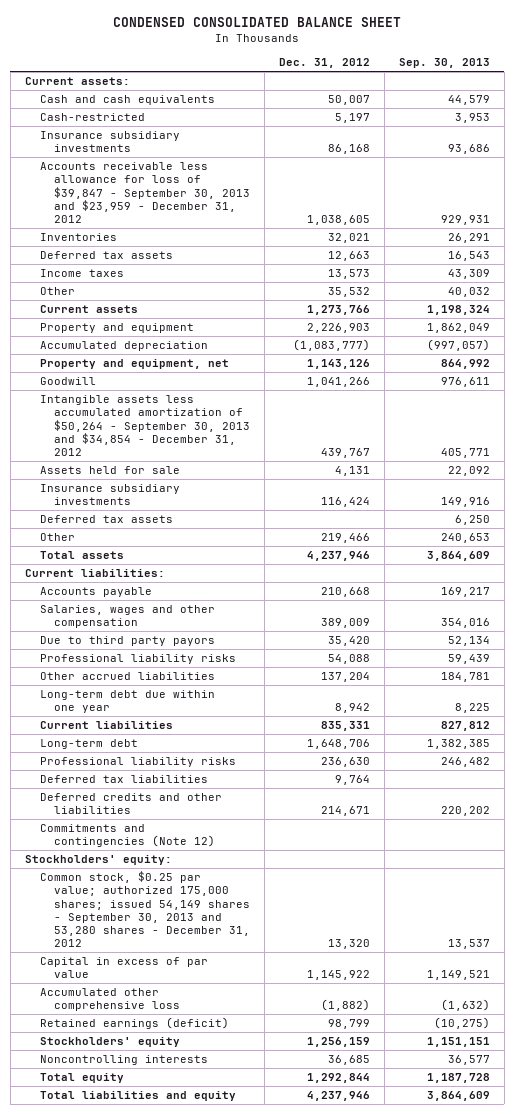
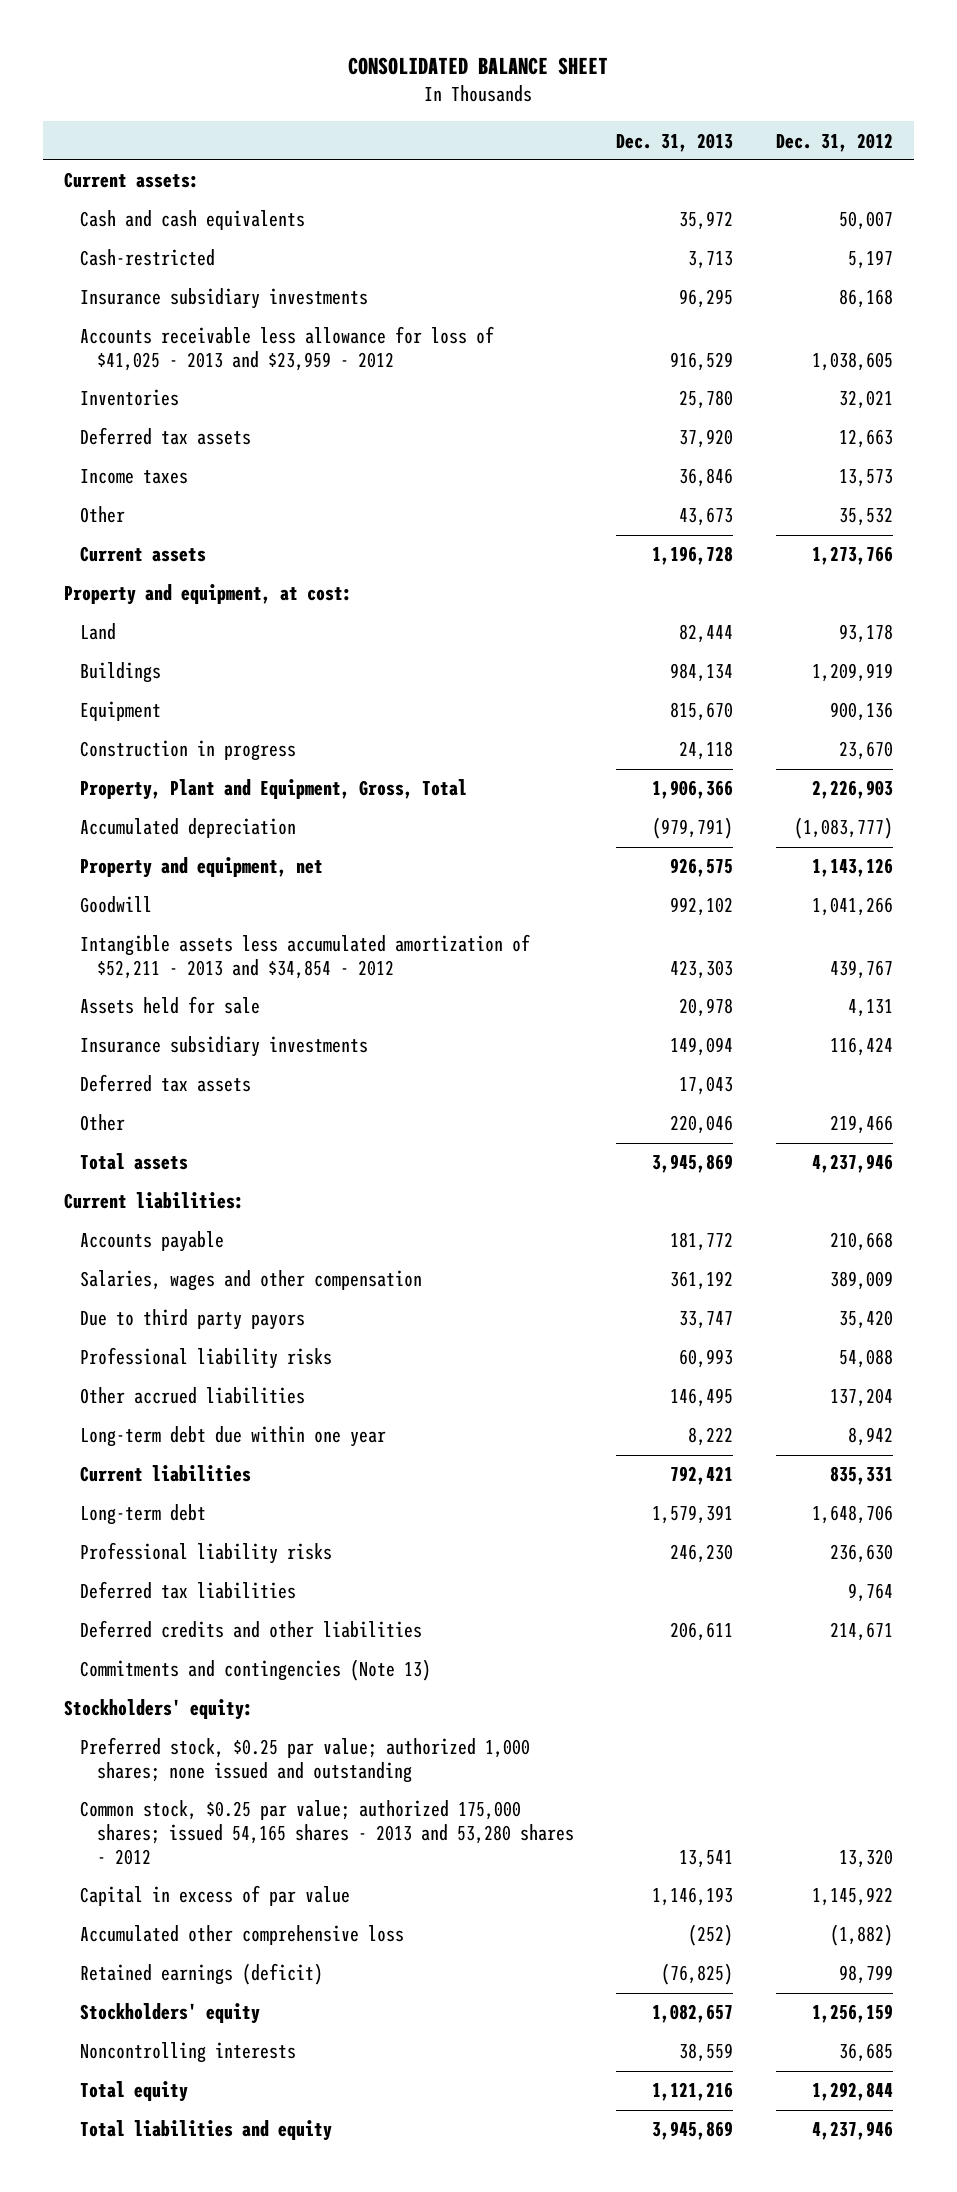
[113,17,402,28] CONDENSED CONSOLIDATED BALANCE SHEET -> [348,56,609,75] CONSOLIDATED BALANCE SHEET
[398,58,490,69] Sep. 30, 2013 -> none
none -> [616,132,734,152] Dec. 31, 2013
[39,162,251,224] Accounts receivable less allowance for loss of $39,847 - September 30, 2013 and $23,959 - December 31, 2012 -> [80,326,495,371] Accounts receivable less allowance for loss of $41,025 - 2013 and $23,959 - 2012
none -> [64,584,353,606] Property and equipment, at cost:
none -> [80,623,117,641] Land
none -> [80,662,162,684] Buildings
none -> [80,701,162,722] Equipment
none -> [80,740,297,762] Construction in progress
[39,323,194,334] Property and equipment -> [80,779,468,801] Property, Plant and Equipment, Gross, Total
[39,395,251,457] Intangible assets less accumulated amortization of $50,264 - September 30, 2013 and $34,854 - December 31, 2012 -> [80,934,531,979] Intangible assets less accumulated amortization of $52,211 - 2013 and $34,854 - 2012
[39,824,216,848] Commitments and contingencies (Note 12) -> [80,1659,432,1682] Commitments and contingencies (Note 13)
none -> [80,1737,531,1783] Preferred stock, $0.25 par value; authorized 1,000 shares; none issued and outstanding
[39,871,251,948] Common stock, $0.25 par value; authorized 175,000 shares; issued 54,149 shares - September 30, 2013 and 53,280 shares - December 31, 2012 -> [80,1800,574,1865] Common stock, $0.25 par value; authorized 175,000 shares; issued 54,165 shares - 2013 and 53,280 shares - 2012

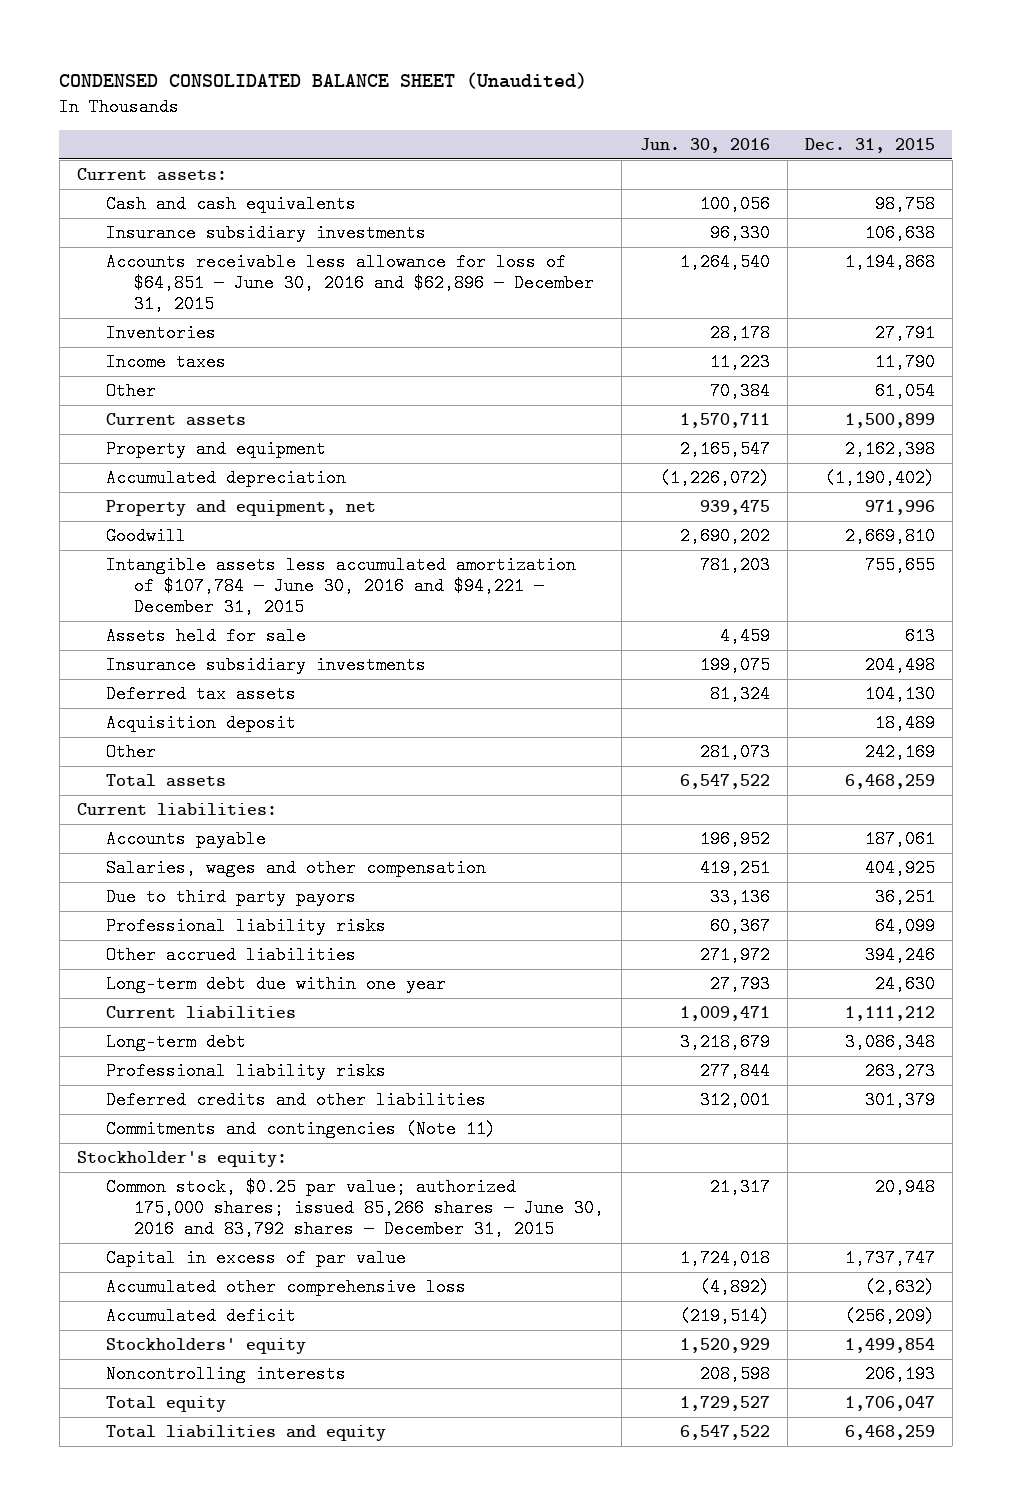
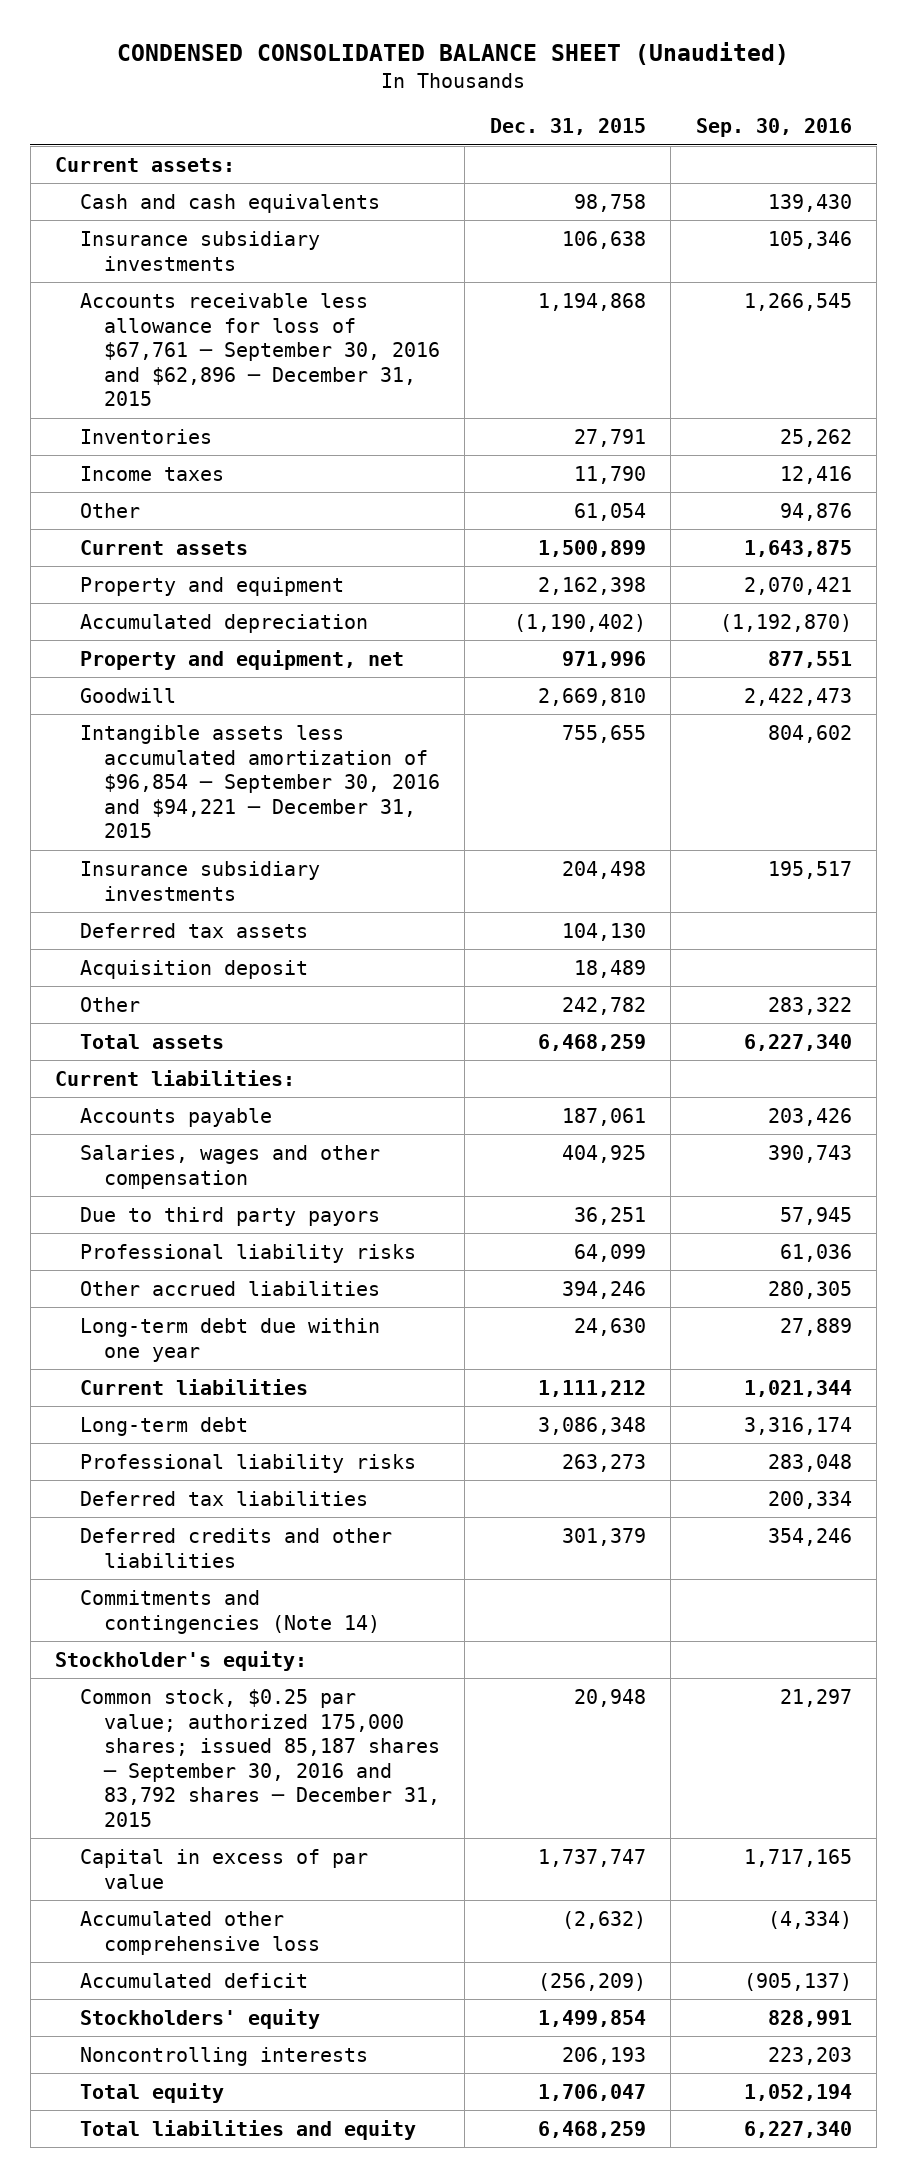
[639,138,770,154] Jun. 30, 2016 -> none
none -> [695,118,852,138] Sep. 30, 2016
[105,252,595,314] Accounts receivable less allowance for loss of $64,851 ─ June 30, 2016 and $62,896 ─ December 31, 2015 -> [79,292,440,407] Accounts receivable less allowance for loss of $67,761 ─ September 30, 2016 and $62,896 ─ December 31, 2015
[105,626,306,645] Assets held for sale -> none
[105,555,576,617] Intangible assets less accumulated amortization of $107,784 ─ June 30, 2016 and $94,221 ─ December 31, 2015 -> [79,724,440,839] Intangible assets less accumulated amortization of $96,854 ─ September 30, 2016 and $94,221 ─ December 31, 2015
[864,742,935,761] 242,169 -> [561,996,646,1015] 242,782
none -> [79,1490,368,1506] Deferred tax liabilities
[105,1119,496,1138] Commitments and contingencies (Note 11) -> [79,1589,380,1634] Commitments and contingencies (Note 14)
[105,1177,605,1239] Common stock, $0.25 par value; authorized 175,000 shares; issued 85,266 shares ─ June 30, 2016 and 83,792 shares ─ December 31, 2015 -> [79,1688,440,1827] Common stock, $0.25 par value; authorized 175,000 shares; issued 85,187 shares ─ September 30, 2016 and 83,792 shares ─ December 31, 2015

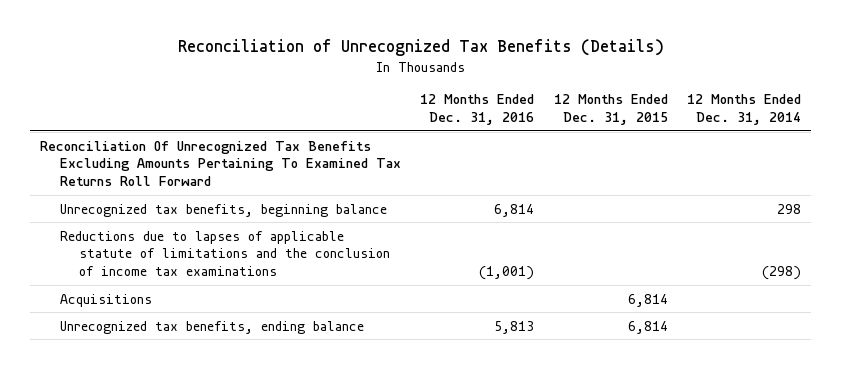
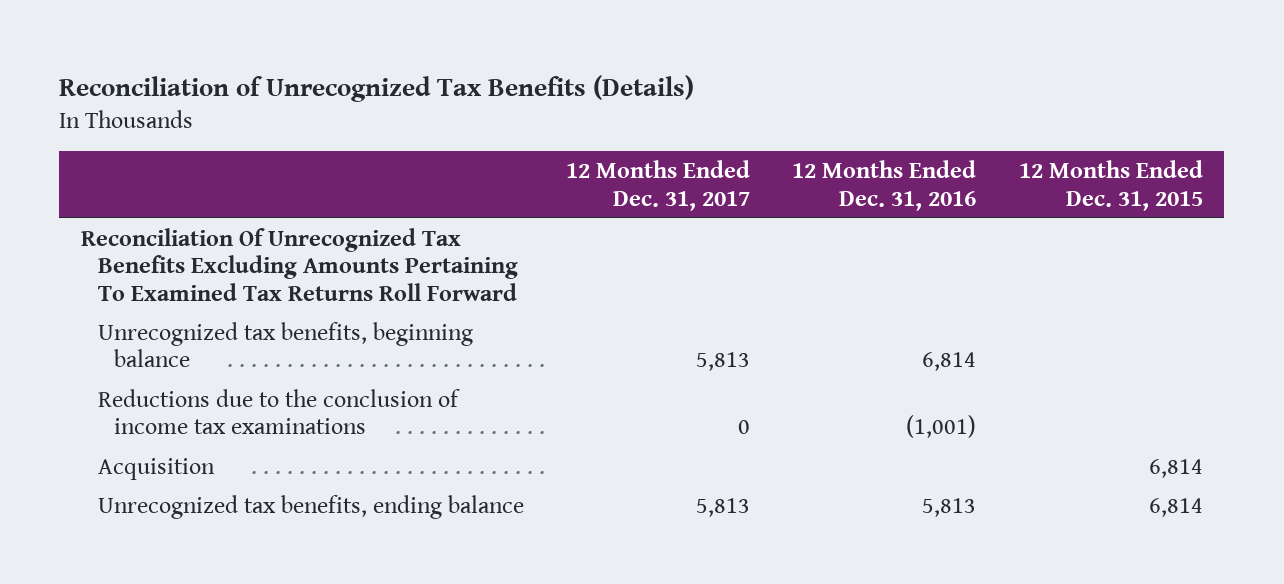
[686,94,801,126] 12 Months Ended Dec. 31, 2014 -> none
none -> [565,160,750,211] 12 Months Ended Dec. 31, 2017
[59,230,391,277] Reductions due to lapses of applicable statute of limitations and the conclusion of income tax examinations -> [97,388,460,435] Reductions due to the conclusion of income tax examinations
[59,293,152,307] Acquisitions -> [97,457,215,480] Acquisition

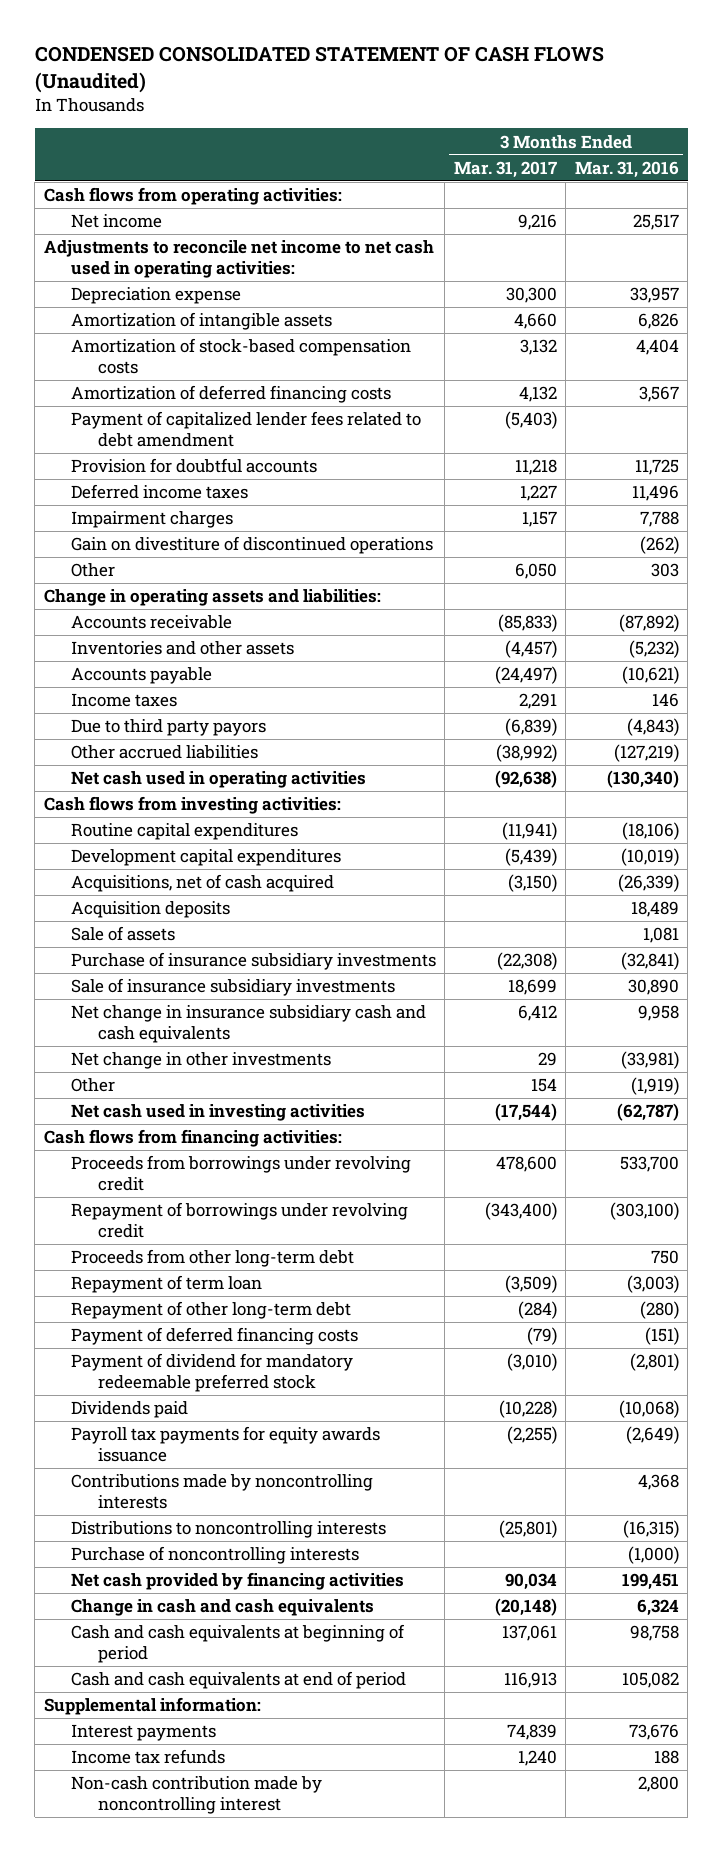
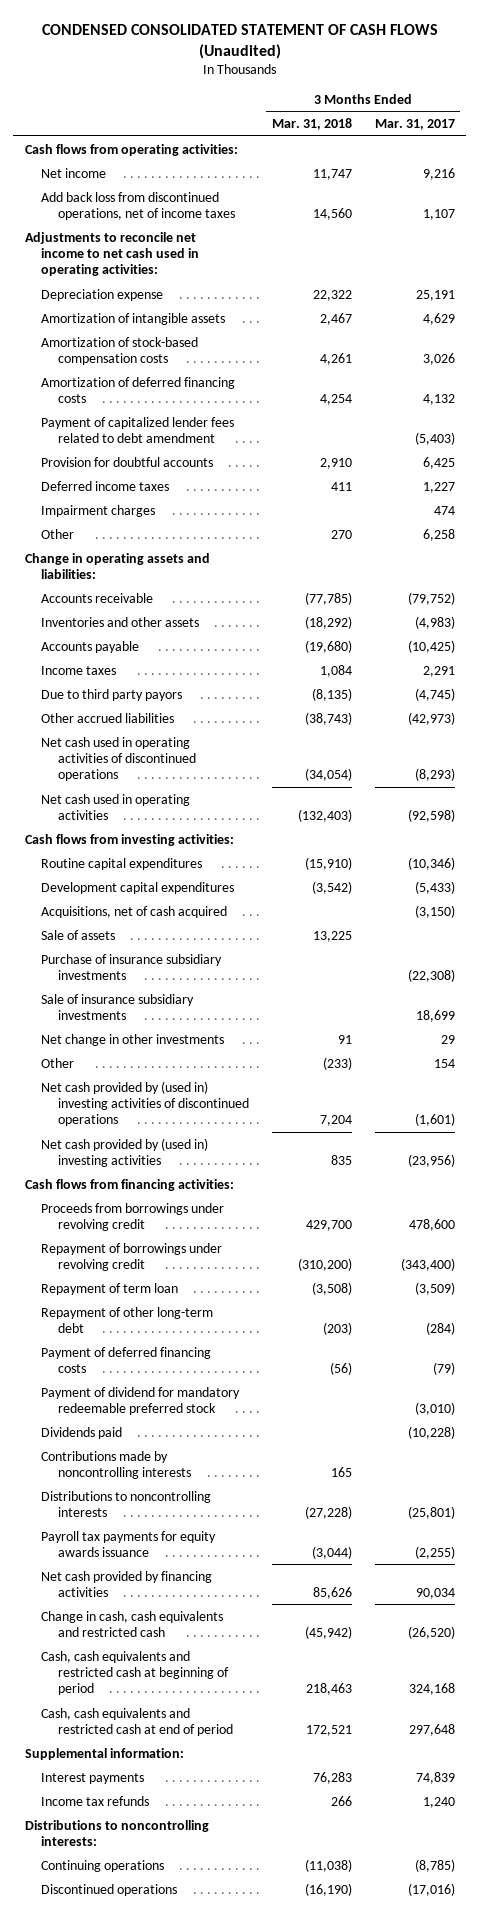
[574,160,679,178] Mar. 31, 2016 -> none
none -> [271,118,352,131] Mar. 31, 2018
none -> [41,191,235,220] Add back loss from discontinued operations, net of income taxes
[505,287,557,304] 30,300 -> [415,289,455,301] 25,191
[513,313,557,330] 4,660 -> [422,312,455,325] 4,629
[519,339,557,356] 3,132 -> [422,352,455,365] 3,026
[514,459,557,476] 11,218 -> [422,456,455,469] 6,425
[70,536,433,555] Gain on divestiture of discontinued operations -> none
[521,511,557,528] 1,157 -> [433,505,455,515] 474
[514,563,557,580] 6,050 -> [422,528,455,541] 6,258
[497,614,557,633] (85,833) -> [407,591,455,605] (79,752)
[504,640,557,659] (4,457) -> [414,615,455,629] (4,983)
[494,666,557,685] (24,497) -> [407,639,455,653] (10,425)
[504,718,557,737] (6,839) -> [414,687,455,701] (4,745)
[495,744,557,763] (38,992) -> [407,711,455,725] (42,973)
none -> [41,736,196,781] Net cash used in operating activities of discontinued operations
[494,770,557,789] (92,638) -> [407,808,455,822] (92,598)
[501,822,557,841] (11,941) -> [407,856,455,870] (10,346)
[504,848,557,867] (5,439) -> [414,880,455,894] (5,433)
[70,901,230,919] Acquisition deposits -> none
[70,1005,426,1044] Net change in insurance subsidiary cash and cash equivalents -> none
none -> [41,1080,249,1126] Net cash provided by (used in) investing activities of discontinued operations
[70,1104,365,1122] Net cash used in investing activities -> [41,1137,209,1167] Net cash provided by (used in) investing activities
[494,1103,557,1122] (17,544) -> [407,1153,455,1167] (23,956)
[70,1249,354,1268] Proceeds from other long-term debt -> none
[70,1546,359,1565] Purchase of noncontrolling interests -> none
[70,1426,380,1463] Payroll tax payments for equity awards issuance -> [41,1530,217,1557] Payroll tax payments for equity awards issuance
[70,1599,374,1617] Change in cash and cash equivalents -> [41,1610,224,1637] Change in cash, cash equivalents and restricted cash
[494,1598,557,1617] (20,148) -> [407,1625,455,1639] (26,520)
[70,1624,405,1664] Cash and cash equivalents at beginning of period -> [41,1650,229,1695] Cash, cash equivalents and restricted cash at beginning of period
[501,1625,557,1642] 137,061 -> [408,1682,455,1695] 324,168
[70,1671,406,1690] Cash and cash equivalents at end of period -> [41,1707,233,1736] Cash, cash equivalents and restricted cash at end of period
[503,1672,557,1689] 116,913 -> [408,1723,455,1736] 297,648
[70,1776,322,1815] Non-cash contribution made by noncontrolling interest -> none
none -> [24,1819,209,1846] Distributions to noncontrolling interests:
none -> [41,1859,165,1872] Continuing operations
none -> [41,1883,178,1896] Discontinued operations

